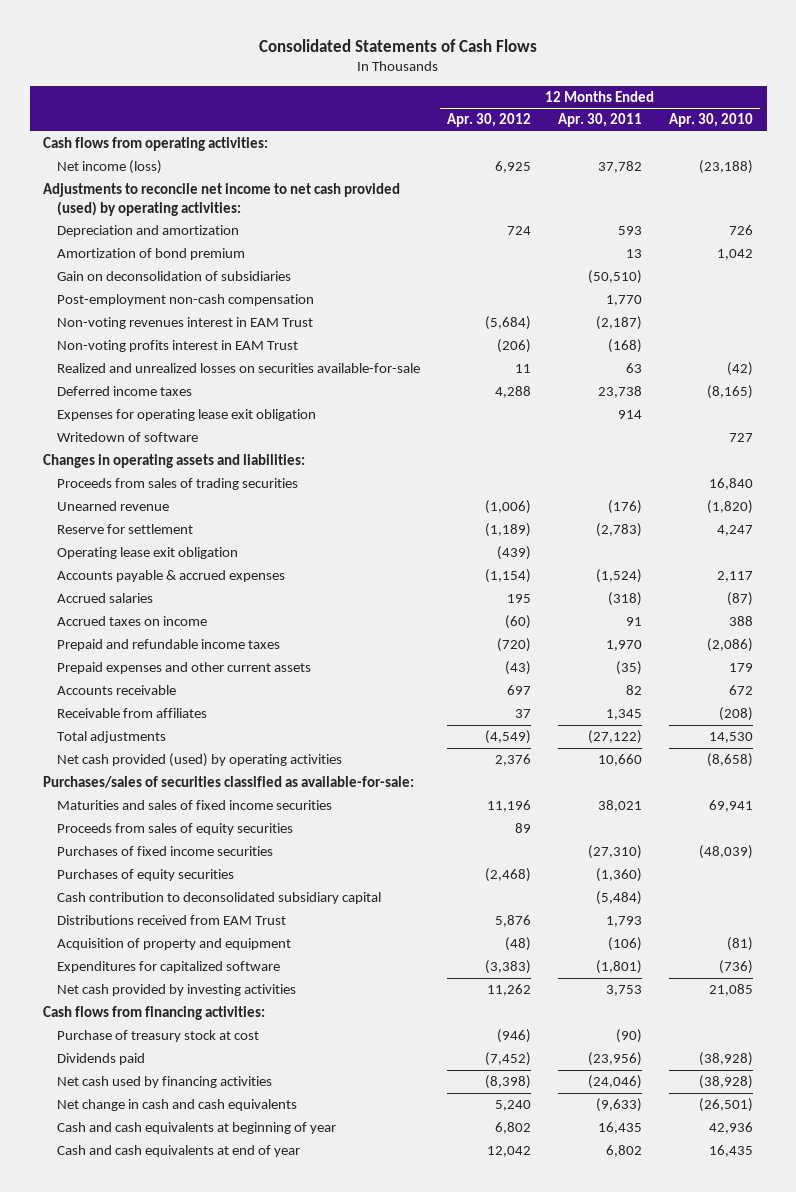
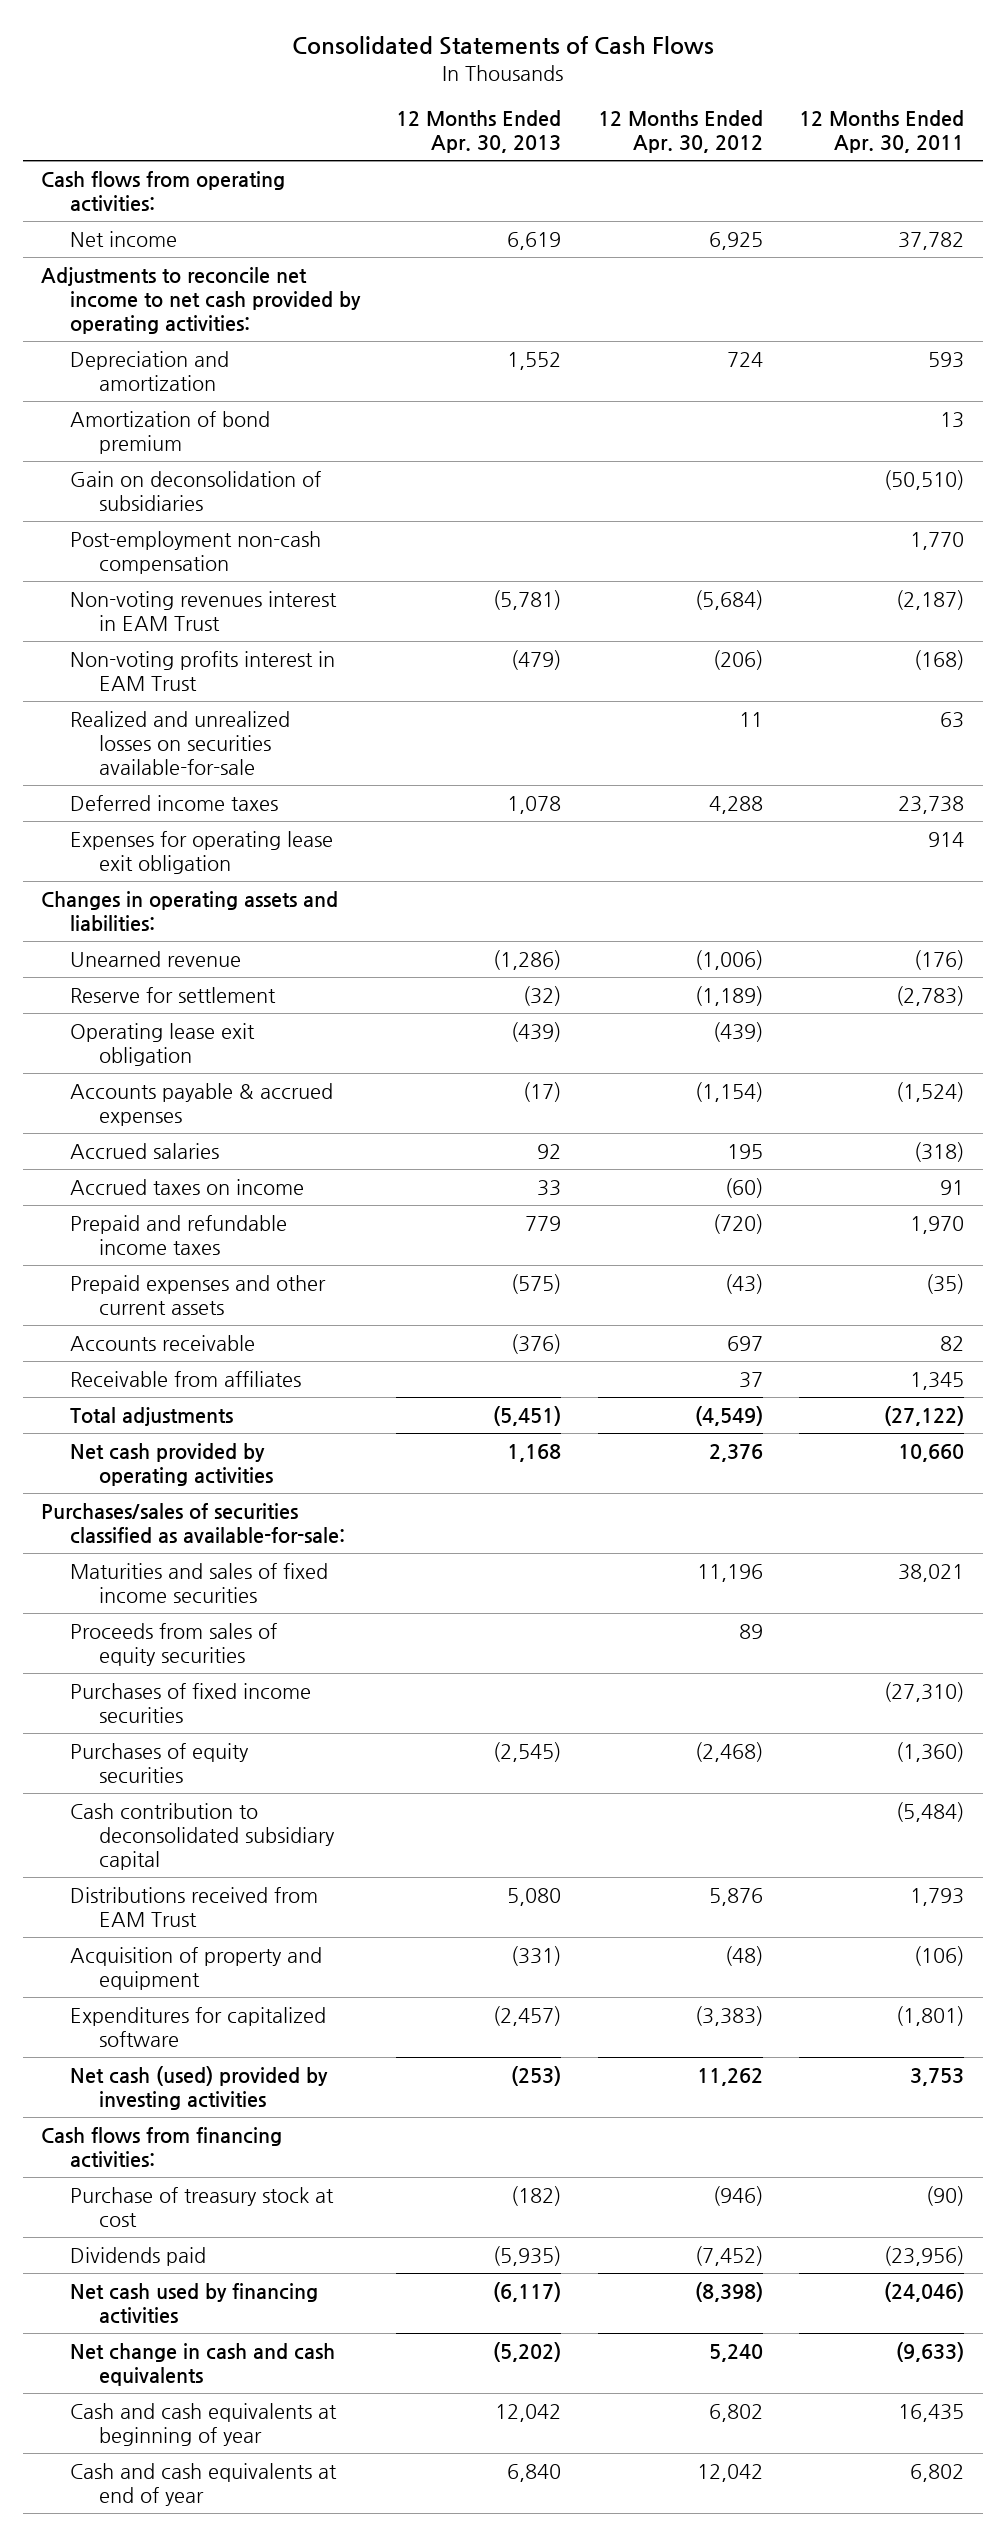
[669,113,754,128] Apr. 30, 2010 -> none
none -> [396,110,562,154] 12 Months Ended Apr. 30, 2013
[56,160,162,175] Net income (loss) -> [69,230,177,247] Net income
[43,183,401,216] Adjustments to reconcile net income to net cash provided (used) by operating activities: -> [40,266,361,335] Adjustments to reconcile net income to net cash provided by operating activities:
[56,432,198,443] Writedown of software -> none
[56,478,298,491] Proceeds from sales of trading securities -> none
[56,753,342,768] Net cash provided (used) by operating activities -> [69,1442,274,1486] Net cash provided by operating activities
[56,984,296,997] Net cash provided by investing activities -> [69,2065,328,2110] Net cash (used) provided by investing activities

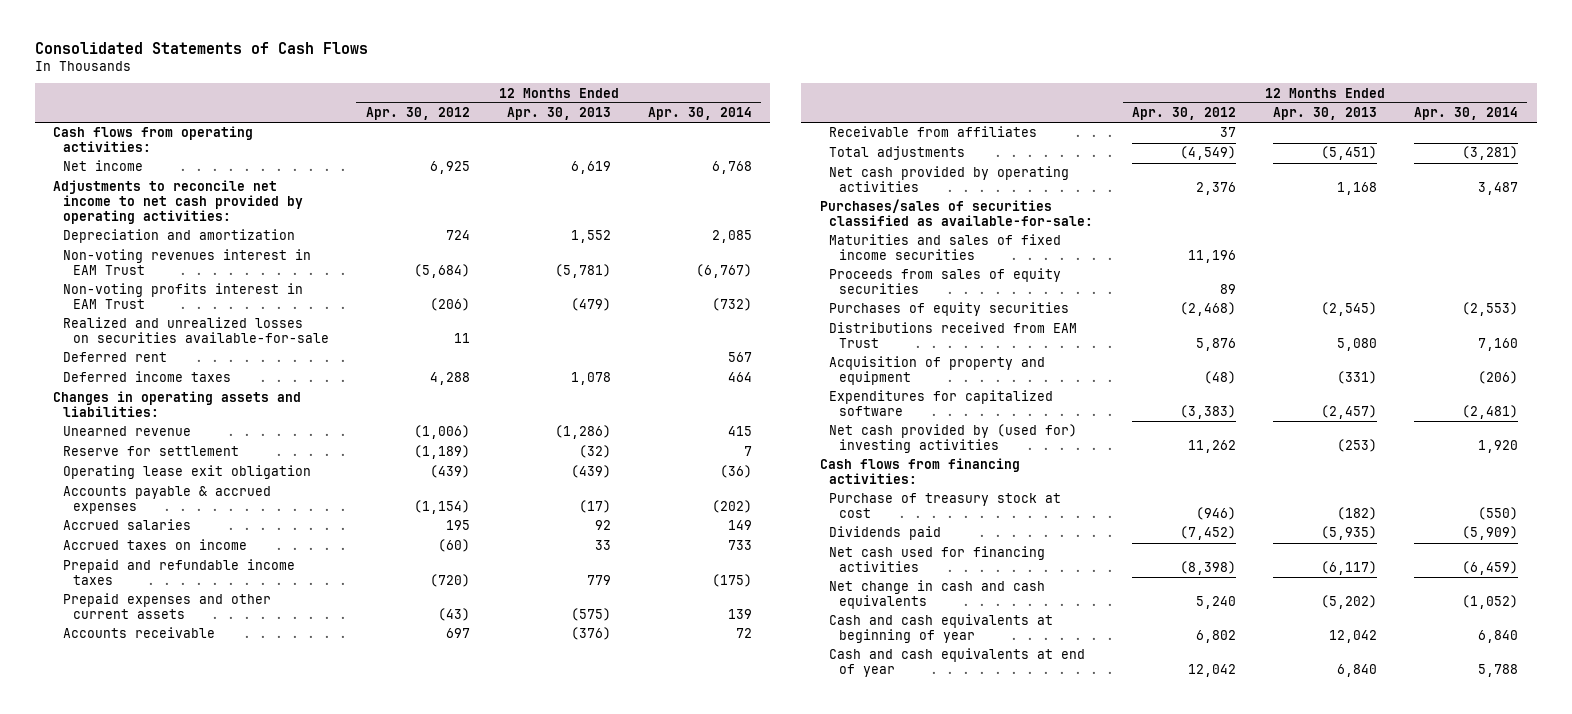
[799,110,965,154] 12 Months Ended Apr. 30, 2011 -> none
none -> [647,107,752,121] Apr. 30, 2014
[69,410,270,454] Amortization of bond premium -> none
[69,470,321,511] Gain on deconsolidation of subsidiaries -> none
[69,530,321,574] Post-employment non-cash compensation -> none
none -> [63,352,168,363] Deferred rent
[69,830,333,874] Expenses for operating lease exit obligation -> none
[69,1682,311,1723] Purchases of fixed income securities -> none
[69,1802,336,1871] Cash contribution to deconsolidated subsidiary capital -> none
[69,2065,328,2110] Net cash (used) provided by investing activities -> [829,424,1078,454] Net cash provided by (used for) investing activities
[69,2282,318,2324] Net cash used by financing activities -> [829,546,1046,573] Net cash used for financing activities

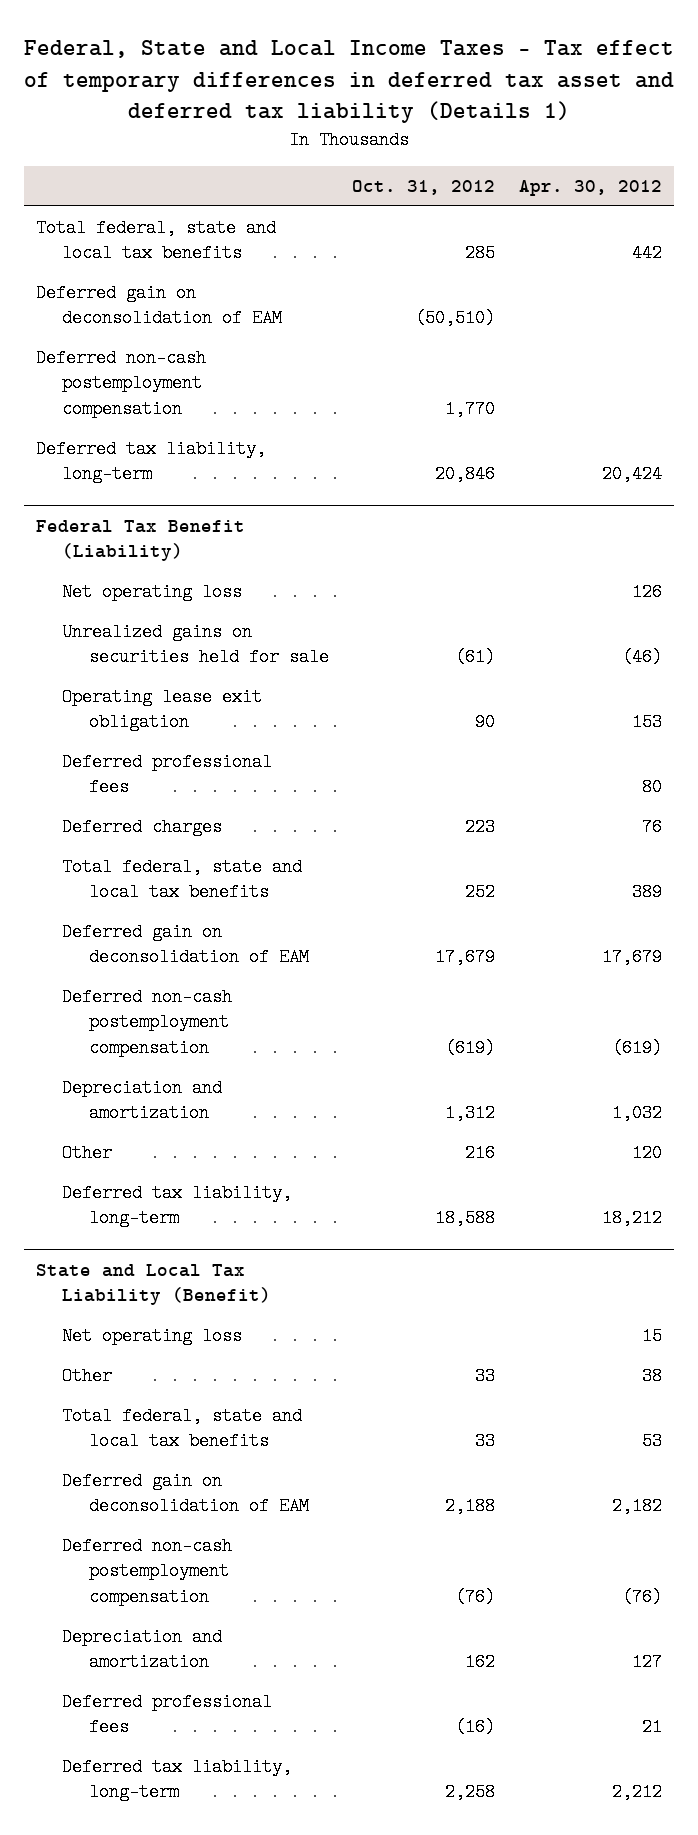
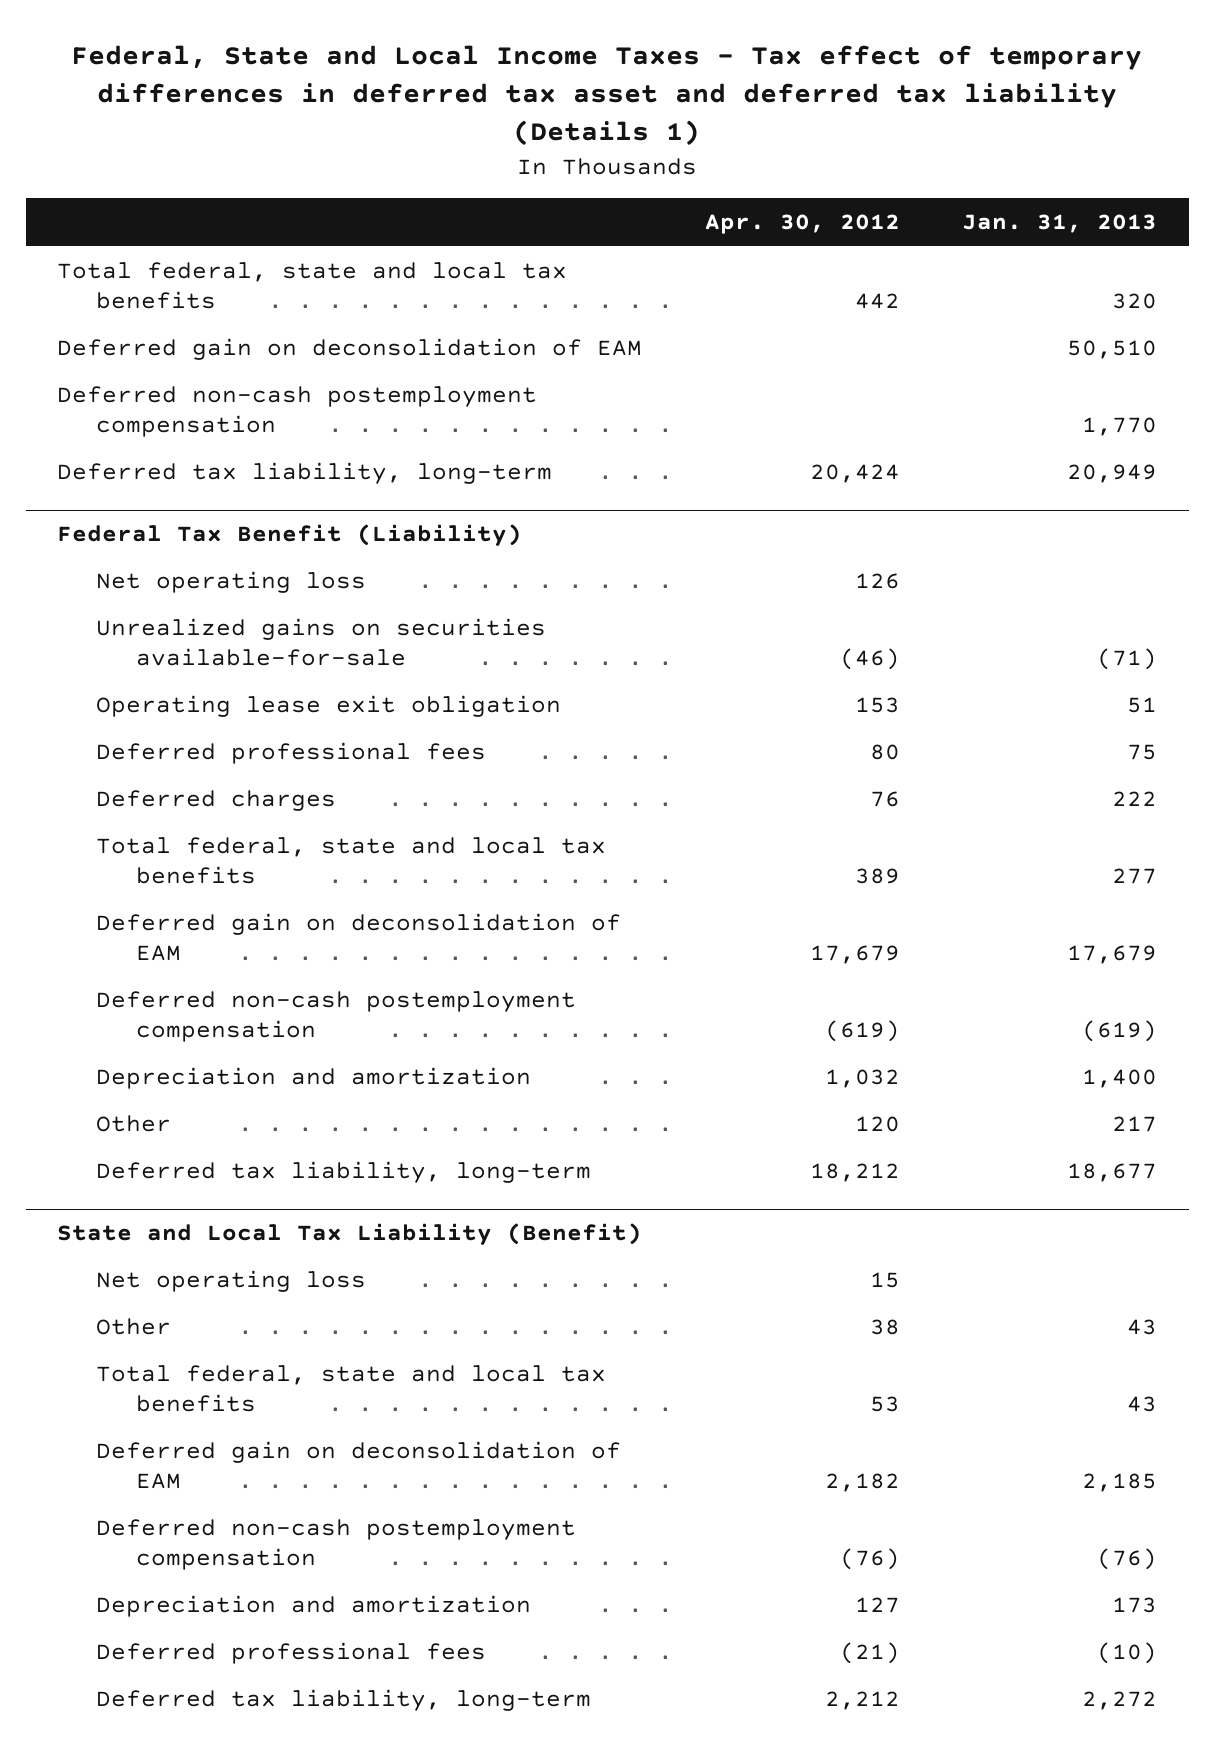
[352,179,496,195] Oct. 31, 2012 -> none
none -> [962,214,1158,234] Jan. 31, 2013
[62,623,329,667] Unrealized gains on securities held for sale -> [96,617,547,667] Unrealized gains on securities available-for-sale
[641,1718,662,1737] 21 -> [839,1641,900,1664] (21)

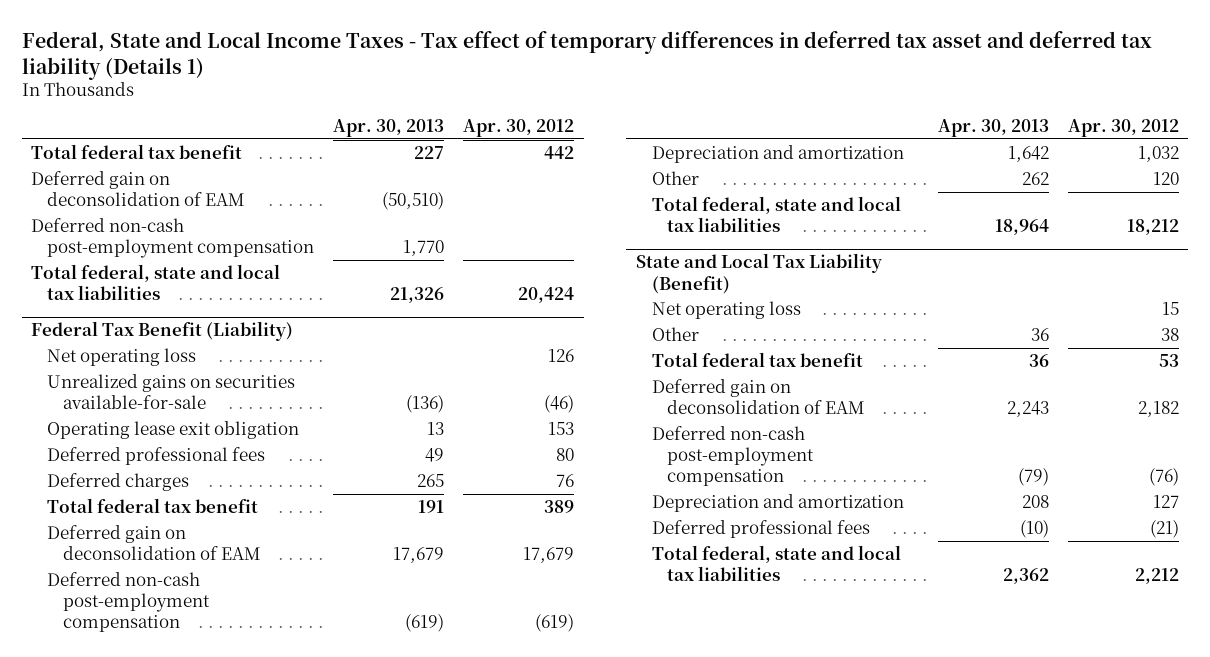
[962,214,1158,234] Jan. 31, 2013 -> none
none -> [333,118,445,137] Apr. 30, 2013
[56,261,567,310] Total federal, state and local tax benefits -> [31,143,243,159] Total federal tax benefit
[56,385,537,438] Deferred non-cash postemployment compensation -> [31,217,315,258] Deferred non-cash post-employment compensation
[56,461,552,484] Deferred tax liability, long-term -> [31,263,281,300] Total federal, state and local tax liabilities
[96,836,607,885] Total federal, state and local tax benefits -> [47,497,259,513] Total federal tax benefit
[96,990,577,1043] Deferred non-cash postemployment compensation -> [47,571,210,633] Deferred non-cash post-employment compensation
[96,1160,592,1183] Deferred tax liability, long-term -> [651,195,901,232] Total federal, state and local tax liabilities
[96,1364,607,1413] Total federal, state and local tax benefits -> [651,351,863,367] Total federal tax benefit
[96,1518,577,1571] Deferred non-cash postemployment compensation -> [651,425,815,487] Deferred non-cash post-employment compensation
[96,1688,592,1711] Deferred tax liability, long-term -> [651,544,901,581] Total federal, state and local tax liabilities

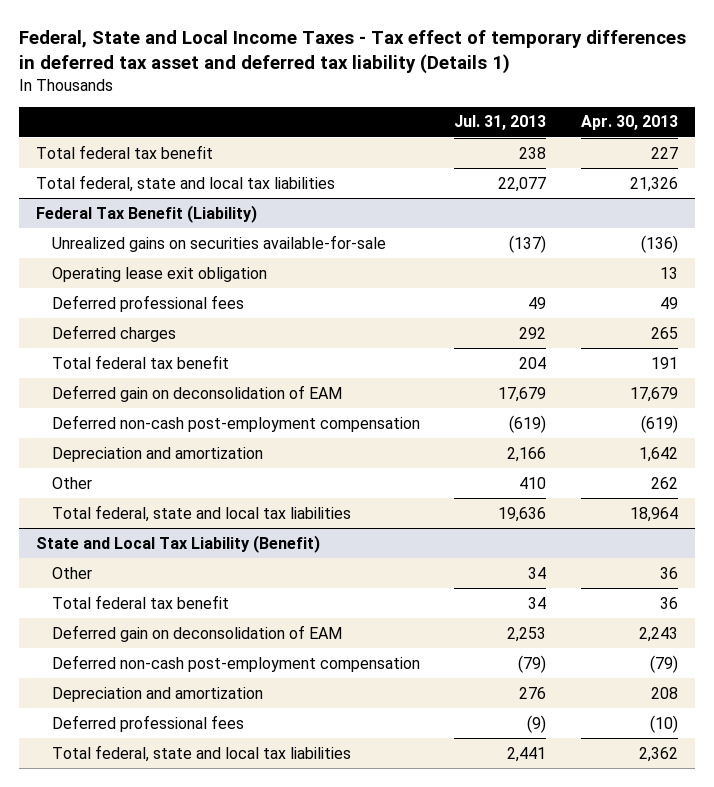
[463,118,575,137] Apr. 30, 2012 -> none
none -> [454,115,547,131] Jul. 31, 2013
[31,170,246,206] Deferred gain on deconsolidation of EAM -> none
[31,217,315,258] Deferred non-cash post-employment compensation -> none
[47,347,197,366] Net operating loss -> none
[651,300,801,319] Net operating loss -> none

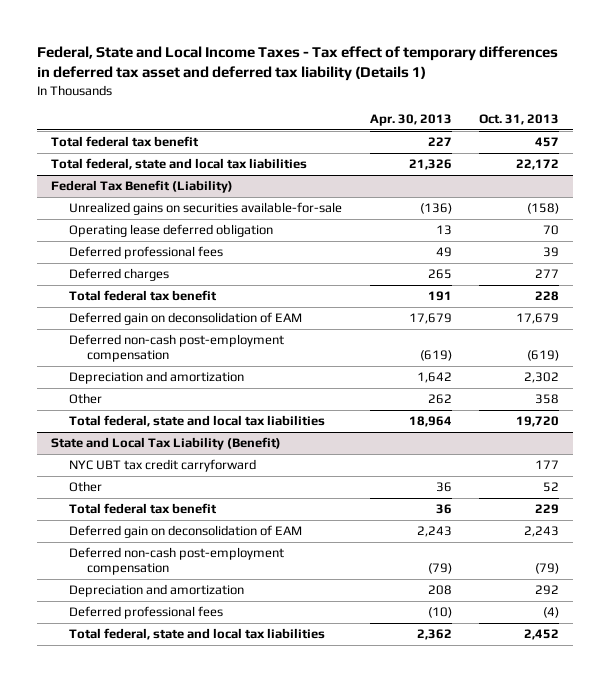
[454,115,547,131] Jul. 31, 2013 -> none
none -> [479,113,560,125] Oct. 31, 2013
[51,266,267,282] Operating lease exit obligation -> [68,224,273,238] Operating lease deferred obligation
none -> [68,459,256,473] NYC UBT tax credit carryforward

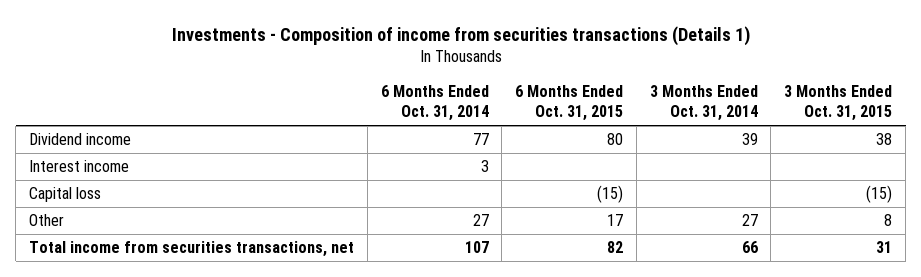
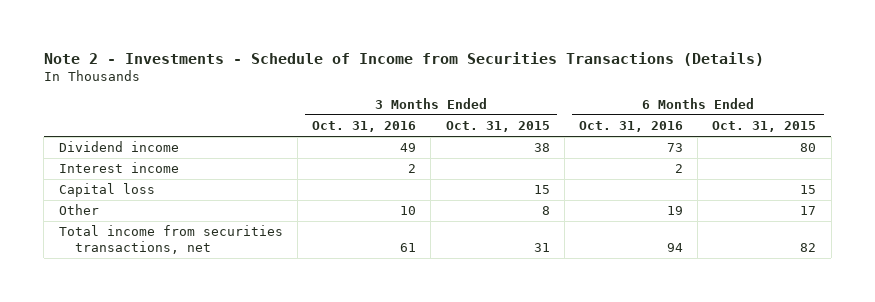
[171,25,750,46] Investments - Composition of income from securities transactions (Details 1) -> [43,51,764,66] Note 2 - Investments - Schedule of Income from Securities Transactions (Details)
[380,85,489,122] 6 Months Ended Oct. 31, 2014 -> none
[649,85,758,122] 3 Months Ended Oct. 31, 2014 -> none
none -> [312,121,417,133] Oct. 31, 2016
none -> [579,121,684,133] Oct. 31, 2016
[597,185,624,204] (15) -> [800,185,817,195] 15
[866,185,893,204] (15) -> [533,185,550,195] 15

